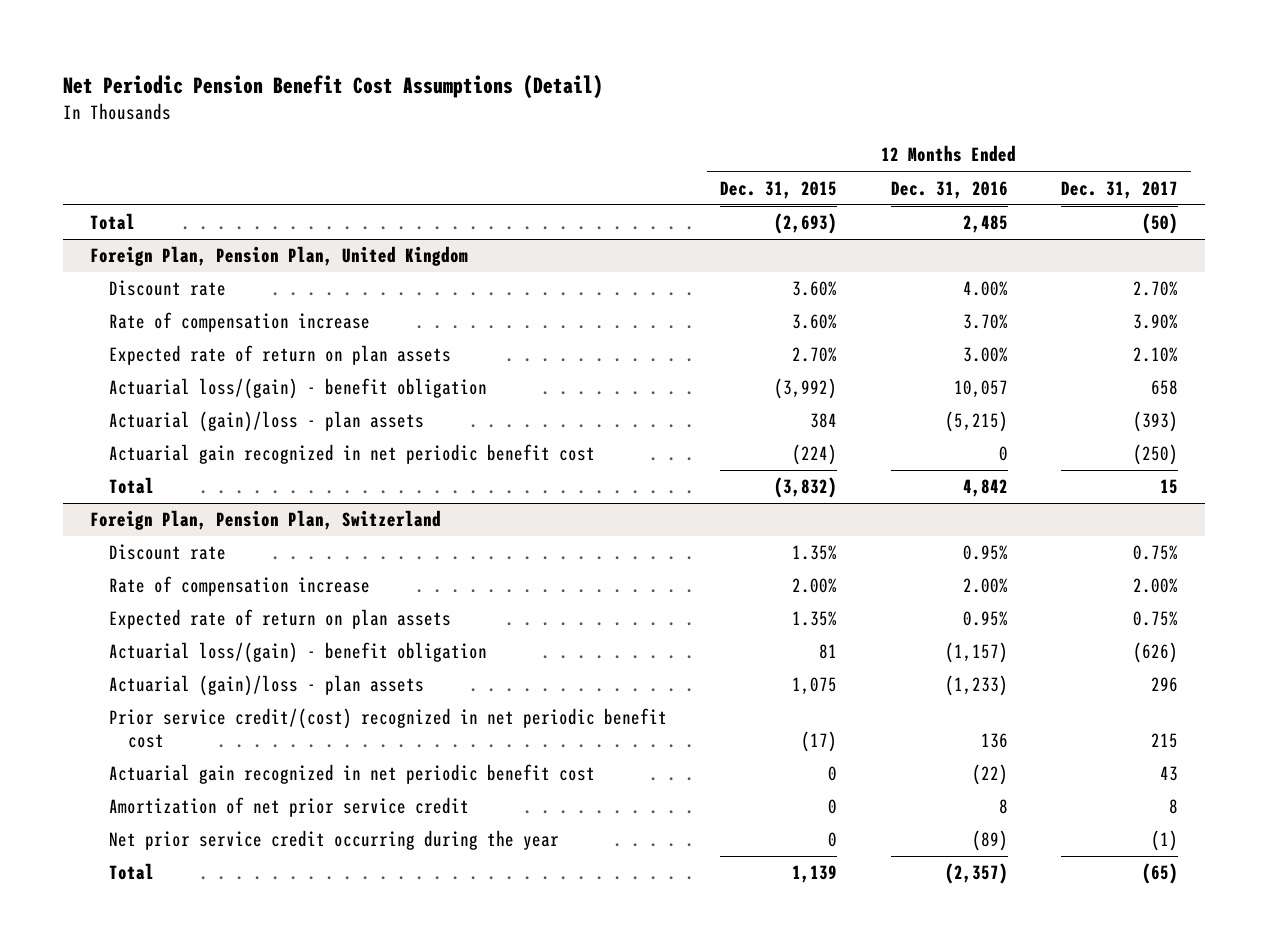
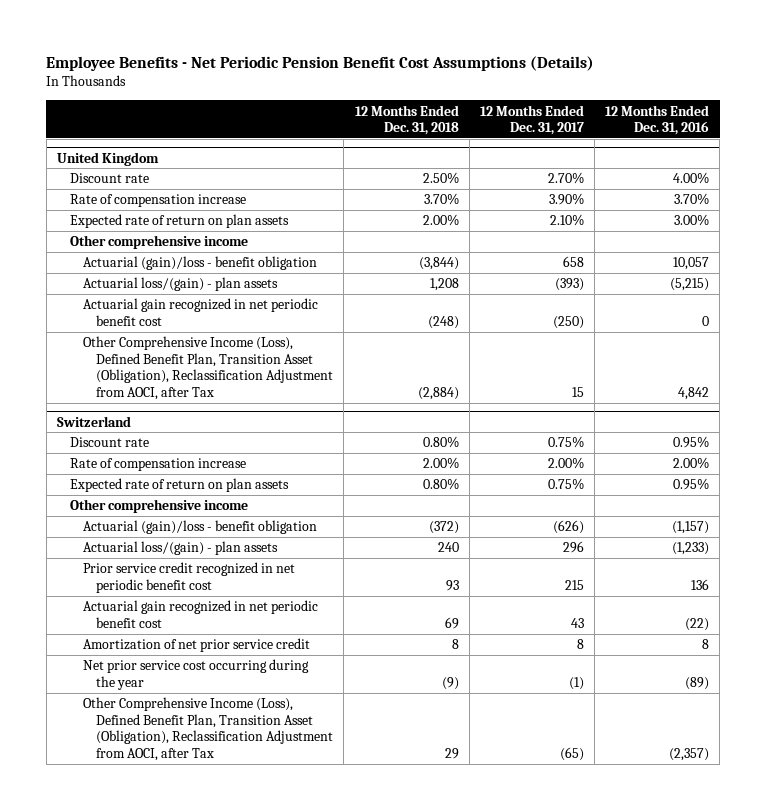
[63,75,604,100] Net Periodic Pension Benefit Cost Assumptions (Detail) -> [46,55,595,71] Employee Benefits - Net Periodic Pension Benefit Cost Assumptions (Details)
[720,180,838,199] Dec. 31, 2015 -> none
none -> [354,104,459,136] 12 Months Ended Dec. 31, 2018
[90,213,136,231] Total -> none
[90,246,469,267] Foreign Plan, Pension Plan, United Kingdom -> none
none -> [56,151,159,166] United Kingdom
none -> [70,235,249,250] Other comprehensive income
[109,378,488,400] Actuarial loss/(gain) - benefit obligation -> [83,256,318,271] Actuarial (gain)/loss - benefit obligation
[109,411,425,433] Actuarial (gain)/loss - plan assets -> [83,277,279,292] Actuarial loss/(gain) - plan assets
[90,510,442,531] Foreign Plan, Pension Plan, Switzerland -> none
[109,477,155,495] Total -> [83,336,334,400] Other Comprehensive Income (Loss), Defined Benefit Plan, Transition Asset (Obligation), Reclassification Adjustment from AOCI, after Tax
none -> [56,415,131,427] Switzerland
none -> [70,499,249,514] Other comprehensive income
[109,642,488,664] Actuarial loss/(gain) - benefit obligation -> [83,520,318,535] Actuarial (gain)/loss - benefit obligation
[109,675,425,697] Actuarial (gain)/loss - plan assets -> [83,541,279,556] Actuarial loss/(gain) - plan assets
[109,708,668,749] Prior service credit/(cost) recognized in net periodic benefit cost -> [83,562,296,593] Prior service credit recognized in net periodic benefit cost
[109,830,560,851] Net prior service credit occurring during the year -> [83,659,310,690] Net prior service cost occurring during the year
[109,863,155,881] Total -> [83,697,334,761] Other Comprehensive Income (Loss), Defined Benefit Plan, Transition Asset (Obligation), Reclassification Adjustment from AOCI, after Tax

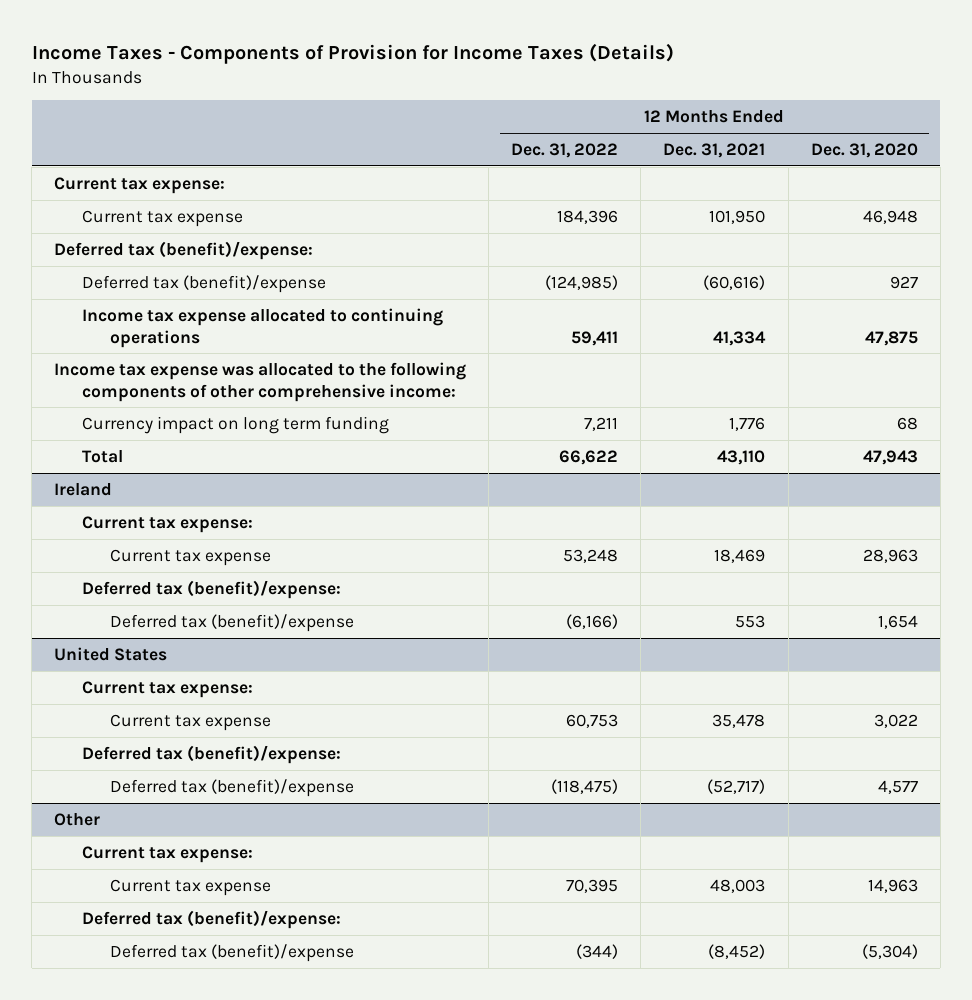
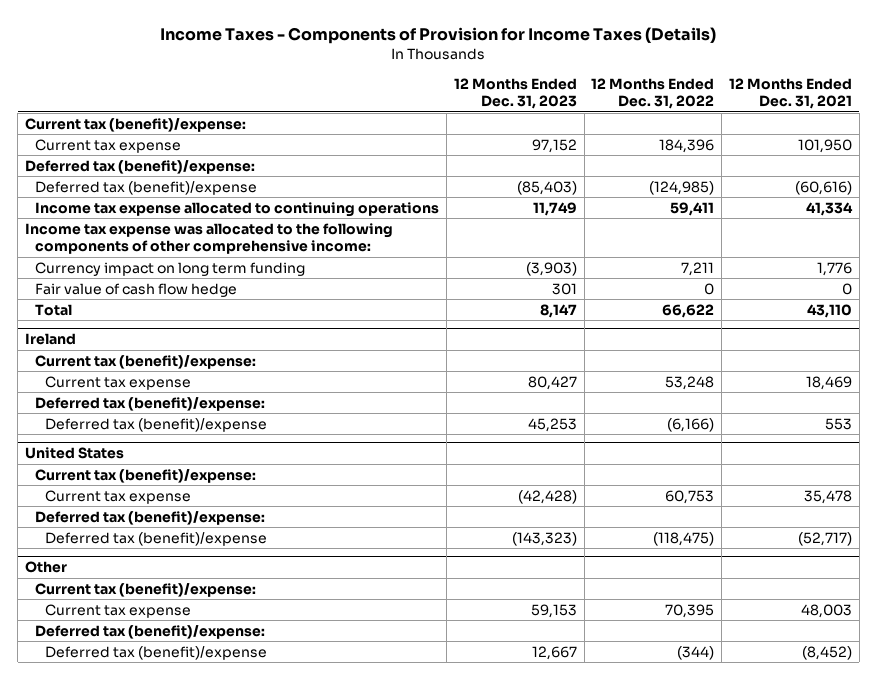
[810,142,918,158] Dec. 31, 2020 -> none
none -> [453,77,577,110] 12 Months Ended Dec. 31, 2023
[54,176,226,194] Current tax expense: -> [25,117,247,132] Current tax (benefit)/expense:
none -> [35,282,238,297] Fair value of cash flow hedge
[82,515,254,533] Current tax expense: -> [35,354,257,369] Current tax (benefit)/expense:
[82,680,254,698] Current tax expense: -> [35,468,257,483] Current tax (benefit)/expense:
[82,845,254,863] Current tax expense: -> [35,582,257,597] Current tax (benefit)/expense:

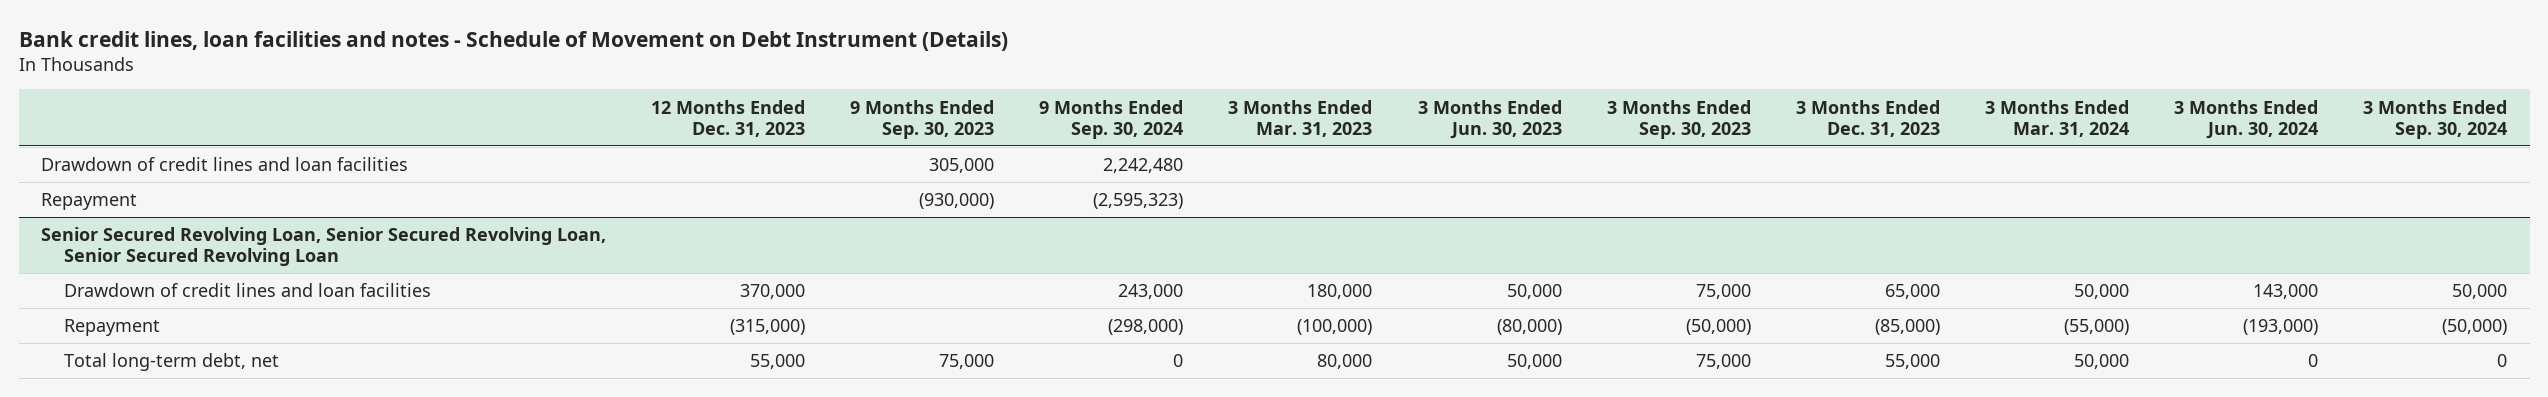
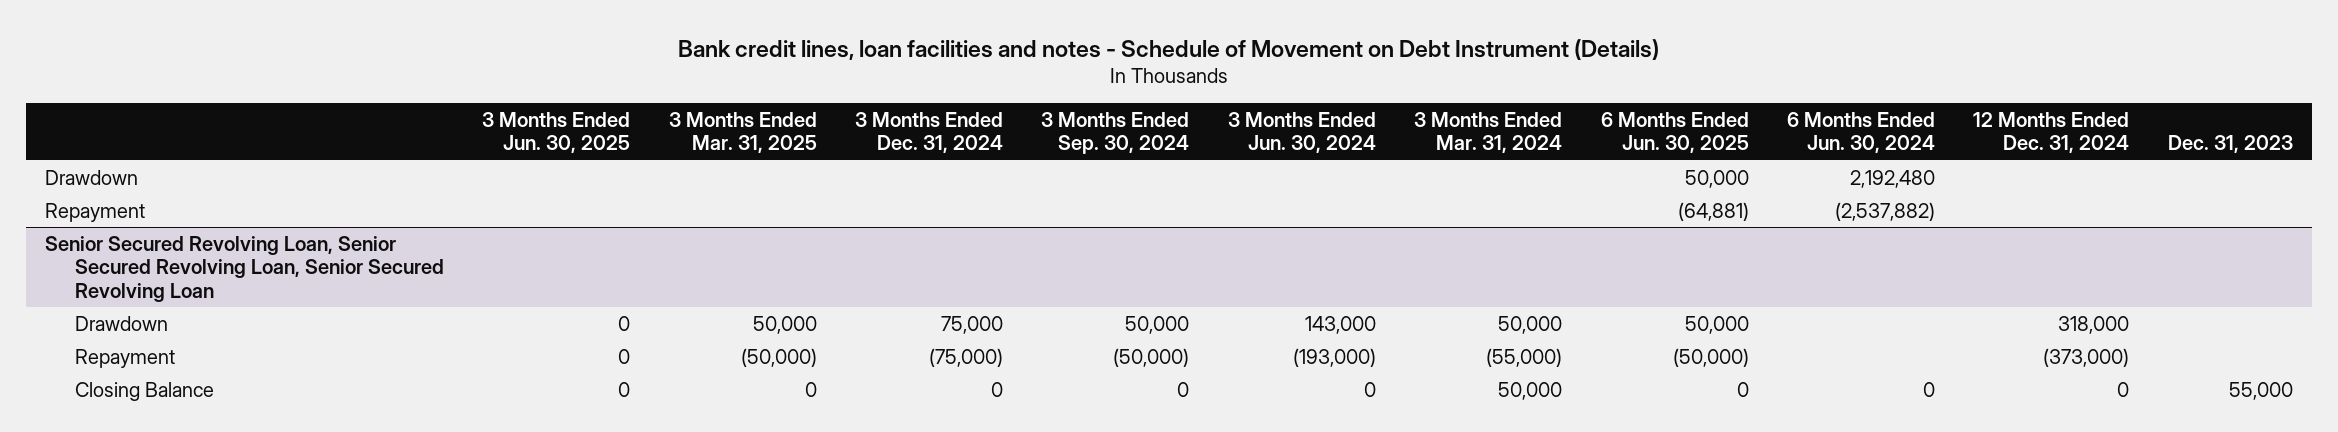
[651,99,806,137] 12 Months Ended Dec. 31, 2023 -> none
[850,99,995,139] 9 Months Ended Sep. 30, 2023 -> none
[1039,99,1184,139] 9 Months Ended Sep. 30, 2024 -> none
[1228,99,1373,137] 3 Months Ended Mar. 31, 2023 -> none
[1417,99,1562,139] 3 Months Ended Jun. 30, 2023 -> none
[1606,99,1751,139] 3 Months Ended Sep. 30, 2023 -> none
[1795,99,1940,137] 3 Months Ended Dec. 31, 2023 -> none
none -> [482,111,631,154] 3 Months Ended Jun. 30, 2025
none -> [668,111,817,154] 3 Months Ended Mar. 31, 2025
none -> [854,111,1003,154] 3 Months Ended Dec. 31, 2024
none -> [1600,111,1749,154] 6 Months Ended Jun. 30, 2025
none -> [1787,111,1936,154] 6 Months Ended Jun. 30, 2024
none -> [1973,111,2130,154] 12 Months Ended Dec. 31, 2024
none -> [2167,135,2293,154] Dec. 31, 2023
[41,157,409,172] Drawdown of credit lines and loan facilities -> [44,169,138,185] Drawdown
[63,283,431,298] Drawdown of credit lines and loan facilities -> [74,315,168,331] Drawdown
[63,353,279,372] Total long-term debt, net -> [74,381,214,401] Closing Balance

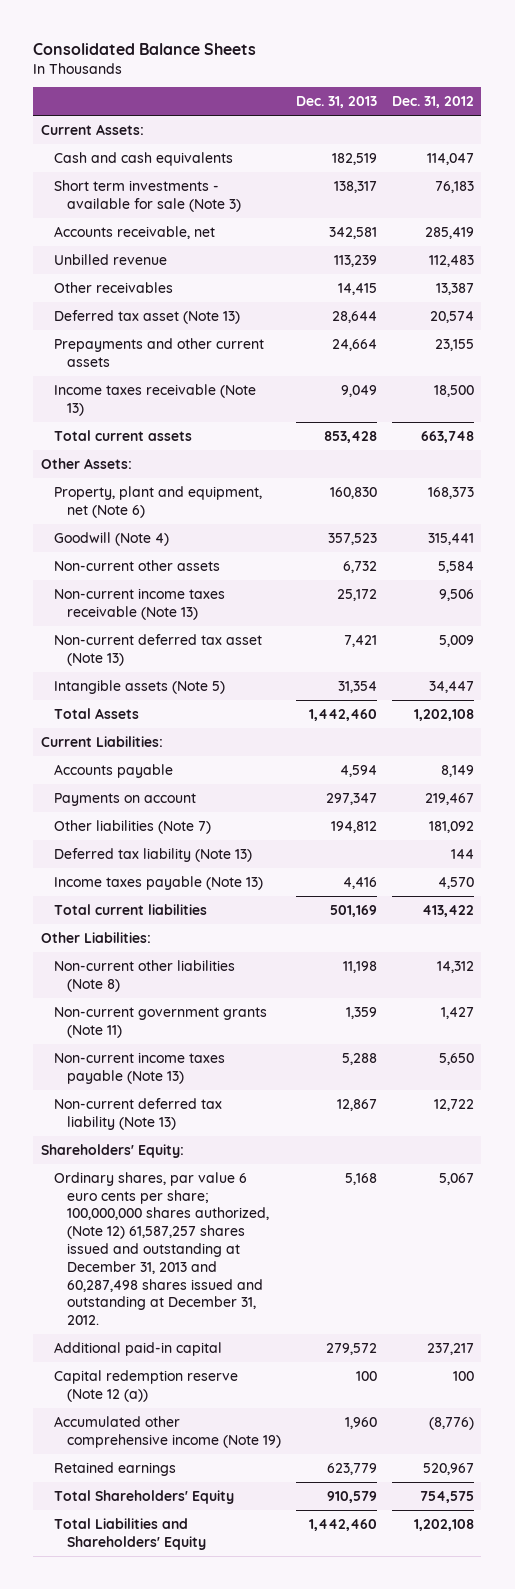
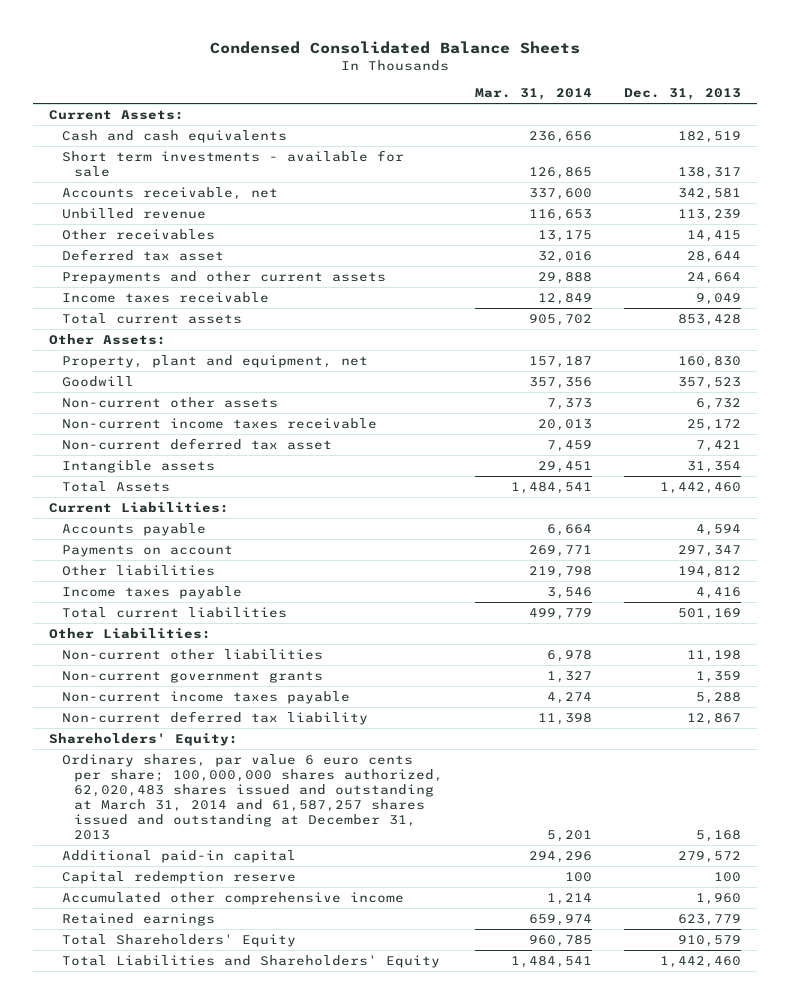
[33,42,257,55] Consolidated Balance Sheets -> [210,40,581,54] Condensed Consolidated Balance Sheets
[391,96,474,109] Dec. 31, 2012 -> none
none -> [475,88,593,101] Mar. 31, 2014
[53,179,241,212] Short term investments - available for sale (Note 3) -> [61,149,404,177] Short term investments - available for sale
[53,309,240,324] Deferred tax asset (Note 13) -> [61,248,224,261] Deferred tax asset
[53,383,256,416] Income taxes receivable (Note 13) -> [61,291,269,303] Income taxes receivable
[53,485,262,518] Property, plant and equipment, net (Note 6) -> [61,354,368,368] Property, plant and equipment, net
[53,531,169,546] Goodwill (Note 4) -> [61,375,134,387] Goodwill
[53,587,225,620] Non-current income taxes receivable (Note 13) -> [61,417,377,429] Non-current income taxes receivable
[53,633,262,666] Non-current deferred tax asset (Note 13) -> [61,437,332,450] Non-current deferred tax asset
[53,679,225,694] Intangible assets (Note 5) -> [61,459,215,473] Intangible assets
[53,847,252,862] Deferred tax liability (Note 13) -> none
[53,819,211,834] Other liabilities (Note 7) -> [61,564,215,576] Other liabilities
[53,875,263,890] Income taxes payable (Note 13) -> [61,585,242,599] Income taxes payable
[53,959,235,992] Non-current other liabilities (Note 8) -> [61,648,323,660] Non-current other liabilities
[53,1006,267,1038] Non-current government grants (Note 11) -> [61,670,323,683] Non-current government grants
[53,1051,225,1084] Non-current income taxes payable (Note 13) -> [61,690,350,704] Non-current income taxes payable
[53,1097,222,1130] Non-current deferred tax liability (Note 13) -> [61,710,368,725] Non-current deferred tax liability
[53,1171,269,1326] Ordinary shares, par value 6 euro cents per share; 100,000,000 shares authorized, (Note 12) 61,587,257 shares issued and outstanding at December 31, 2013 and 60,287,498 shares issued and outstanding at December 31, 2012. -> [61,753,444,840] Ordinary shares, par value 6 euro cents per share; 100,000,000 shares authorized, 62,020,483 shares issued and outstanding at March 31, 2014 and 61,587,257 shares issued and outstanding at December 31, 2013
[53,1369,238,1402] Capital redemption reserve (Note 12 (a)) -> [61,870,296,884] Capital redemption reserve
[53,1415,281,1448] Accumulated other comprehensive income (Note 19) -> [61,891,404,905] Accumulated other comprehensive income

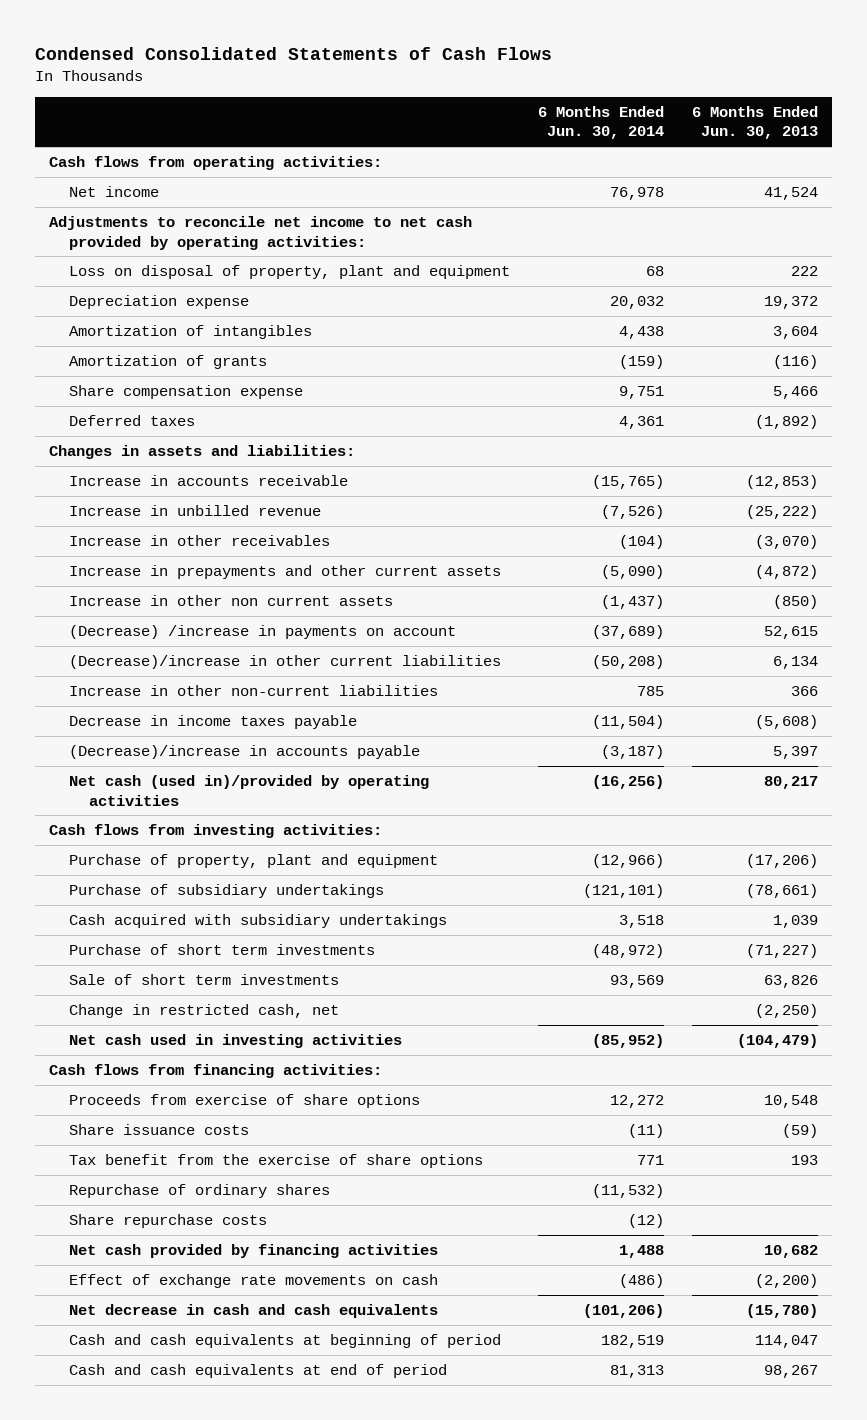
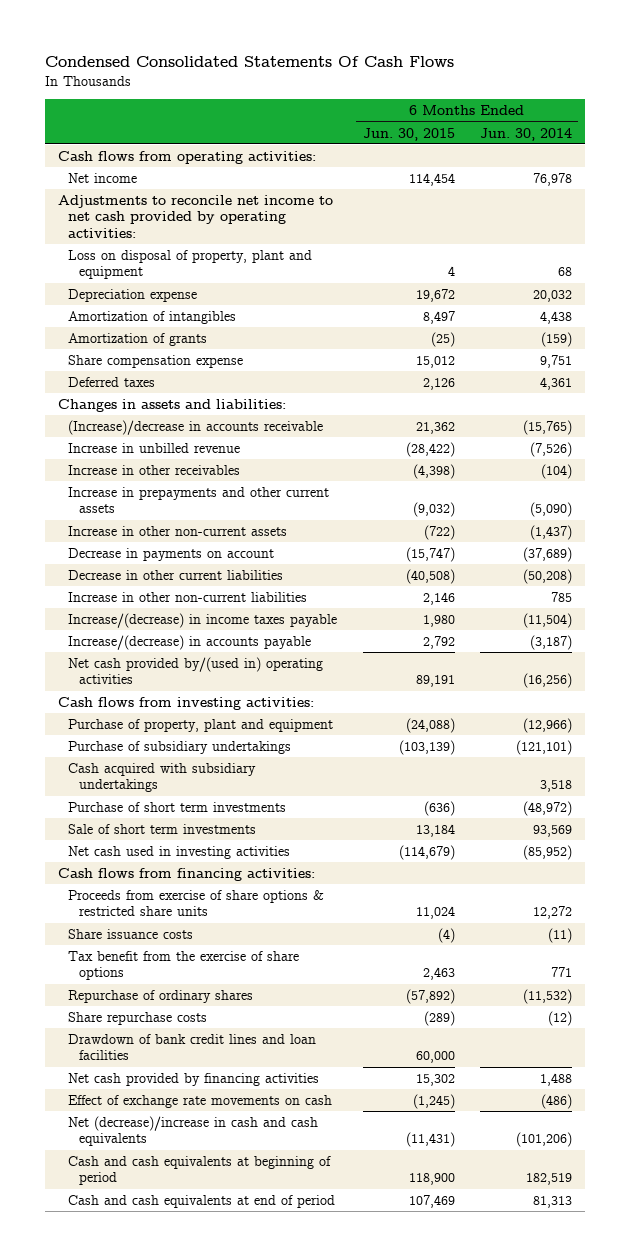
[35,46,553,60] Condensed Consolidated Statements of Cash Flows -> [45,55,455,67] Condensed Consolidated Statements Of Cash Flows
[692,105,819,140] 6 Months Ended Jun. 30, 2013 -> none
none -> [362,127,455,141] Jun. 30, 2015
[69,475,349,487] Increase in accounts receivable -> [68,419,324,435] (Increase)/decrease in accounts receivable
[69,595,394,607] Increase in other non current assets -> [68,525,288,536] Increase in other non-current assets
[69,625,457,640] (Decrease) /increase in payments on account -> [68,547,275,561] Decrease in payments on account
[69,655,502,670] (Decrease)/increase in other current liabilities -> [68,569,284,580] Decrease in other current liabilities
[69,715,358,730] Decrease in income taxes payable -> [68,612,338,628] Increase/(decrease) in income taxes payable
[69,745,421,760] (Decrease)/increase in accounts payable -> [68,634,312,650] Increase/(decrease) in accounts payable
[69,775,430,806] Net cash (used in)/provided by operating activities -> [68,656,324,685] Net cash provided by/(used in) operating activities
[69,1004,340,1019] Change in restricted cash, net -> none
[69,1094,421,1109] Proceeds from exercise of share options -> [68,889,325,917] Proceeds from exercise of share options & restricted share units
none -> [68,1033,317,1061] Drawdown of bank credit lines and loan facilities
[69,1304,439,1319] Net decrease in cash and cash equivalents -> [68,1115,319,1147] Net (decrease)/increase in cash and cash equivalents

